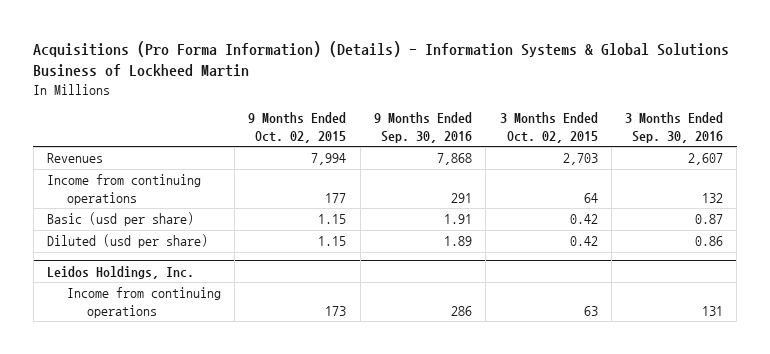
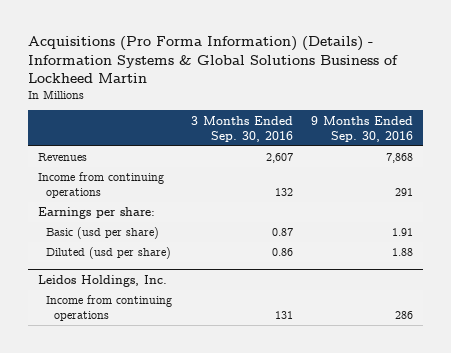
[248,112,347,143] 9 Months Ended Oct. 02, 2015 -> none
[499,112,598,143] 3 Months Ended Oct. 02, 2015 -> none
none -> [37,207,155,220] Earnings per share:
[444,236,473,247] 1.89 -> [392,248,414,257] 1.88

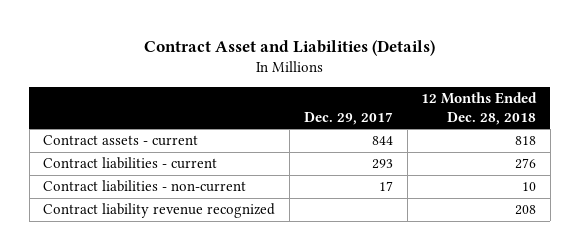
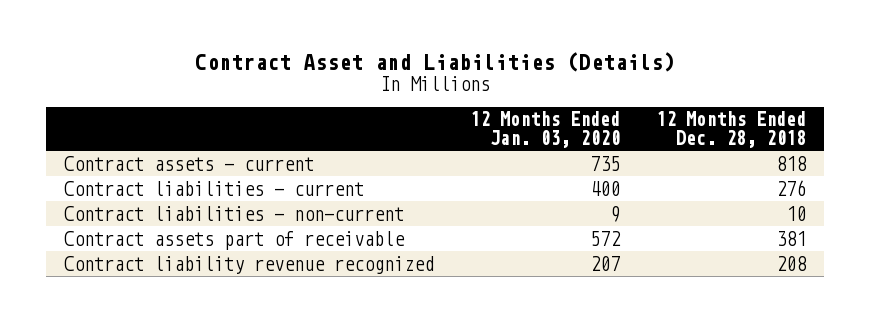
[303,111,393,125] Dec. 29, 2017 -> none
none -> [470,111,621,148] 12 Months Ended Jan. 03, 2020
none -> [64,230,406,250] Contract assets part of receivable

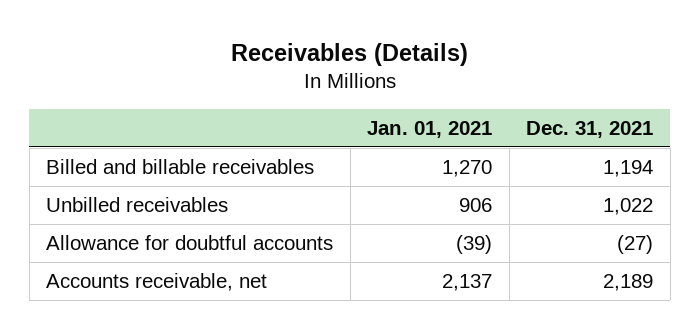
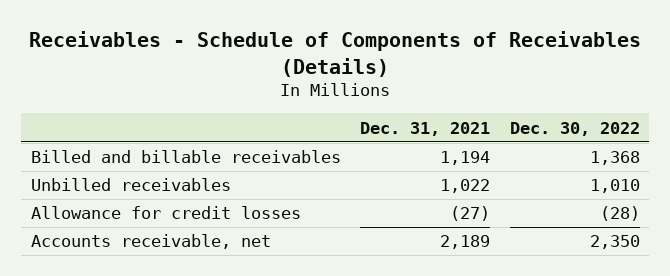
[230,42,468,66] Receivables (Details) -> [29,31,642,77] Receivables - Schedule of Components of Receivables (Details)
[367,120,493,138] Jan. 01, 2021 -> none
none -> [509,121,640,136] Dec. 30, 2022
[46,235,334,251] Allowance for doubtful accounts -> [30,206,301,220] Allowance for credit losses

